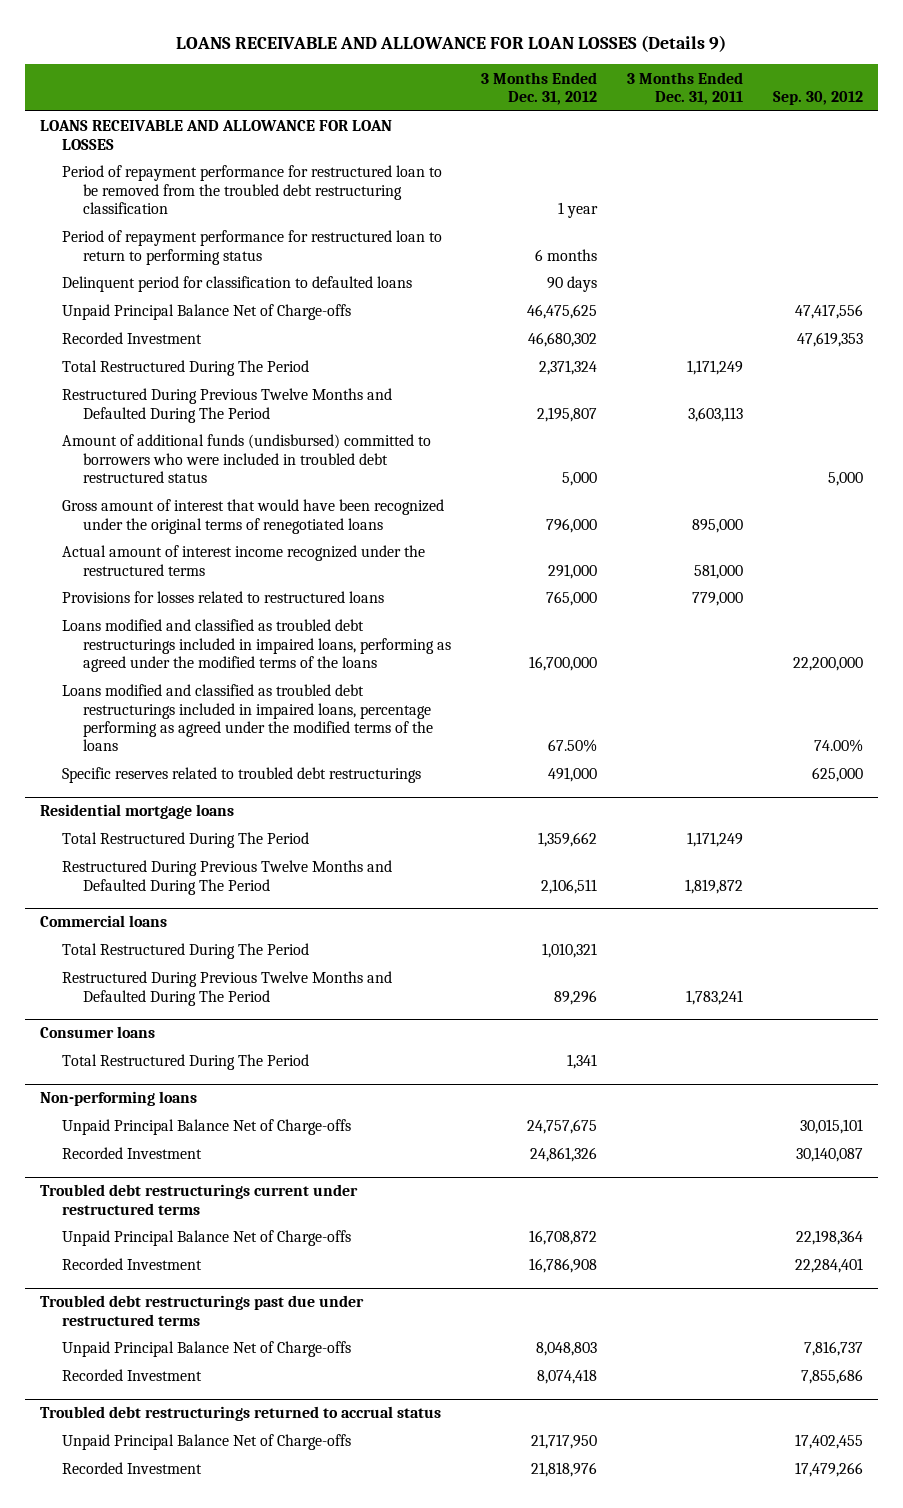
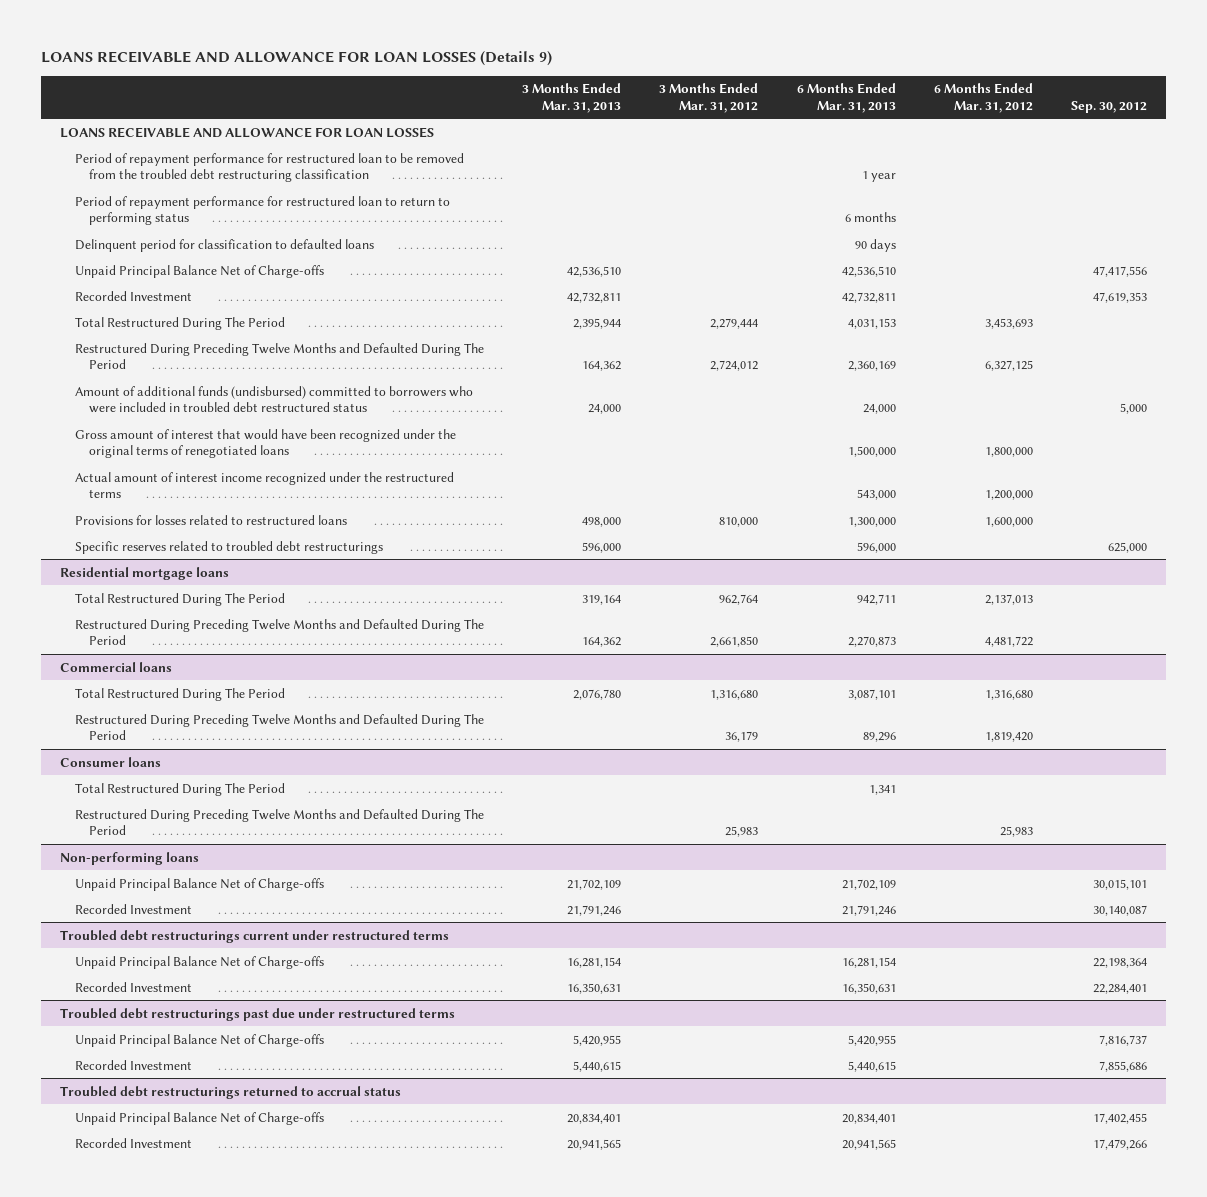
[480,71,597,105] 3 Months Ended Dec. 31, 2012 -> none
[626,71,743,105] 3 Months Ended Dec. 31, 2011 -> none
none -> [521,83,621,113] 3 Months Ended Mar. 31, 2013
none -> [659,83,759,113] 3 Months Ended Mar. 31, 2012
none -> [796,83,896,113] 6 Months Ended Mar. 31, 2013
none -> [933,83,1033,113] 6 Months Ended Mar. 31, 2012
[61,388,392,423] Restructured During Previous Twelve Months and Defaulted During The Period -> [74,342,484,370] Restructured During Preceding Twelve Months and Defaulted During The Period
[61,619,452,672] Loans modified and classified as troubled debt restructurings included in impaired loans, performing as agreed under the modified terms of the loans -> none
[61,684,434,751] Loans modified and classified as troubled debt restructurings included in impaired loans, percentage performing as agreed under the modified terms of the loans -> none
[61,860,392,895] Restructured During Previous Twelve Months and Defaulted During The Period -> [74,618,484,646] Restructured During Preceding Twelve Months and Defaulted During The Period
[61,971,392,1006] Restructured During Previous Twelve Months and Defaulted During The Period -> [74,713,484,741] Restructured During Preceding Twelve Months and Defaulted During The Period
none -> [74,808,484,836] Restructured During Preceding Twelve Months and Defaulted During The Period

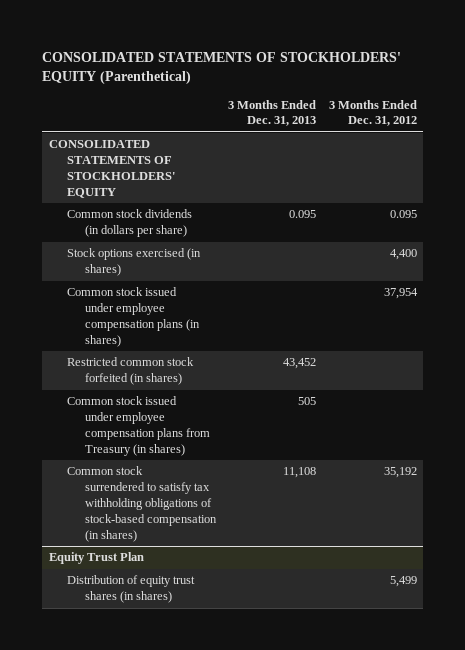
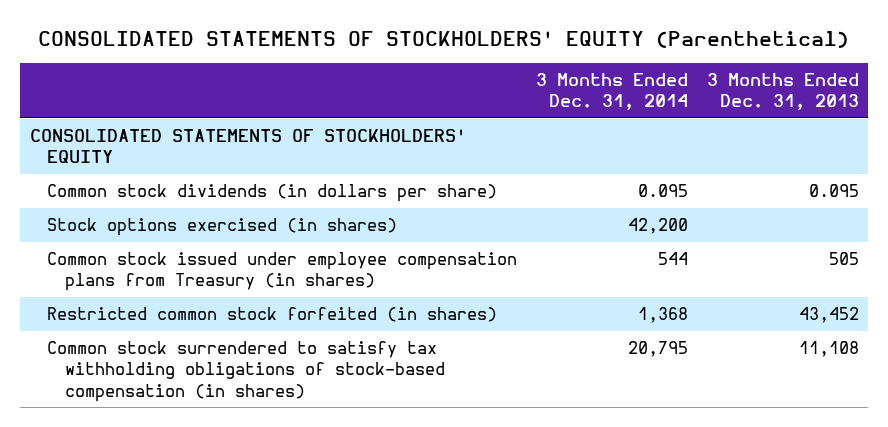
[328,99,417,127] 3 Months Ended Dec. 31, 2012 -> none
none -> [536,72,689,111] 3 Months Ended Dec. 31, 2014
[66,287,200,347] Common stock issued under employee compensation plans (in shares) -> none
[66,357,194,386] Restricted common stock forfeited (in shares) -> [47,307,498,323] Restricted common stock forfeited (in shares)
[48,552,144,565] Equity Trust Plan -> none
[66,575,195,604] Distribution of equity trust shares (in shares) -> none

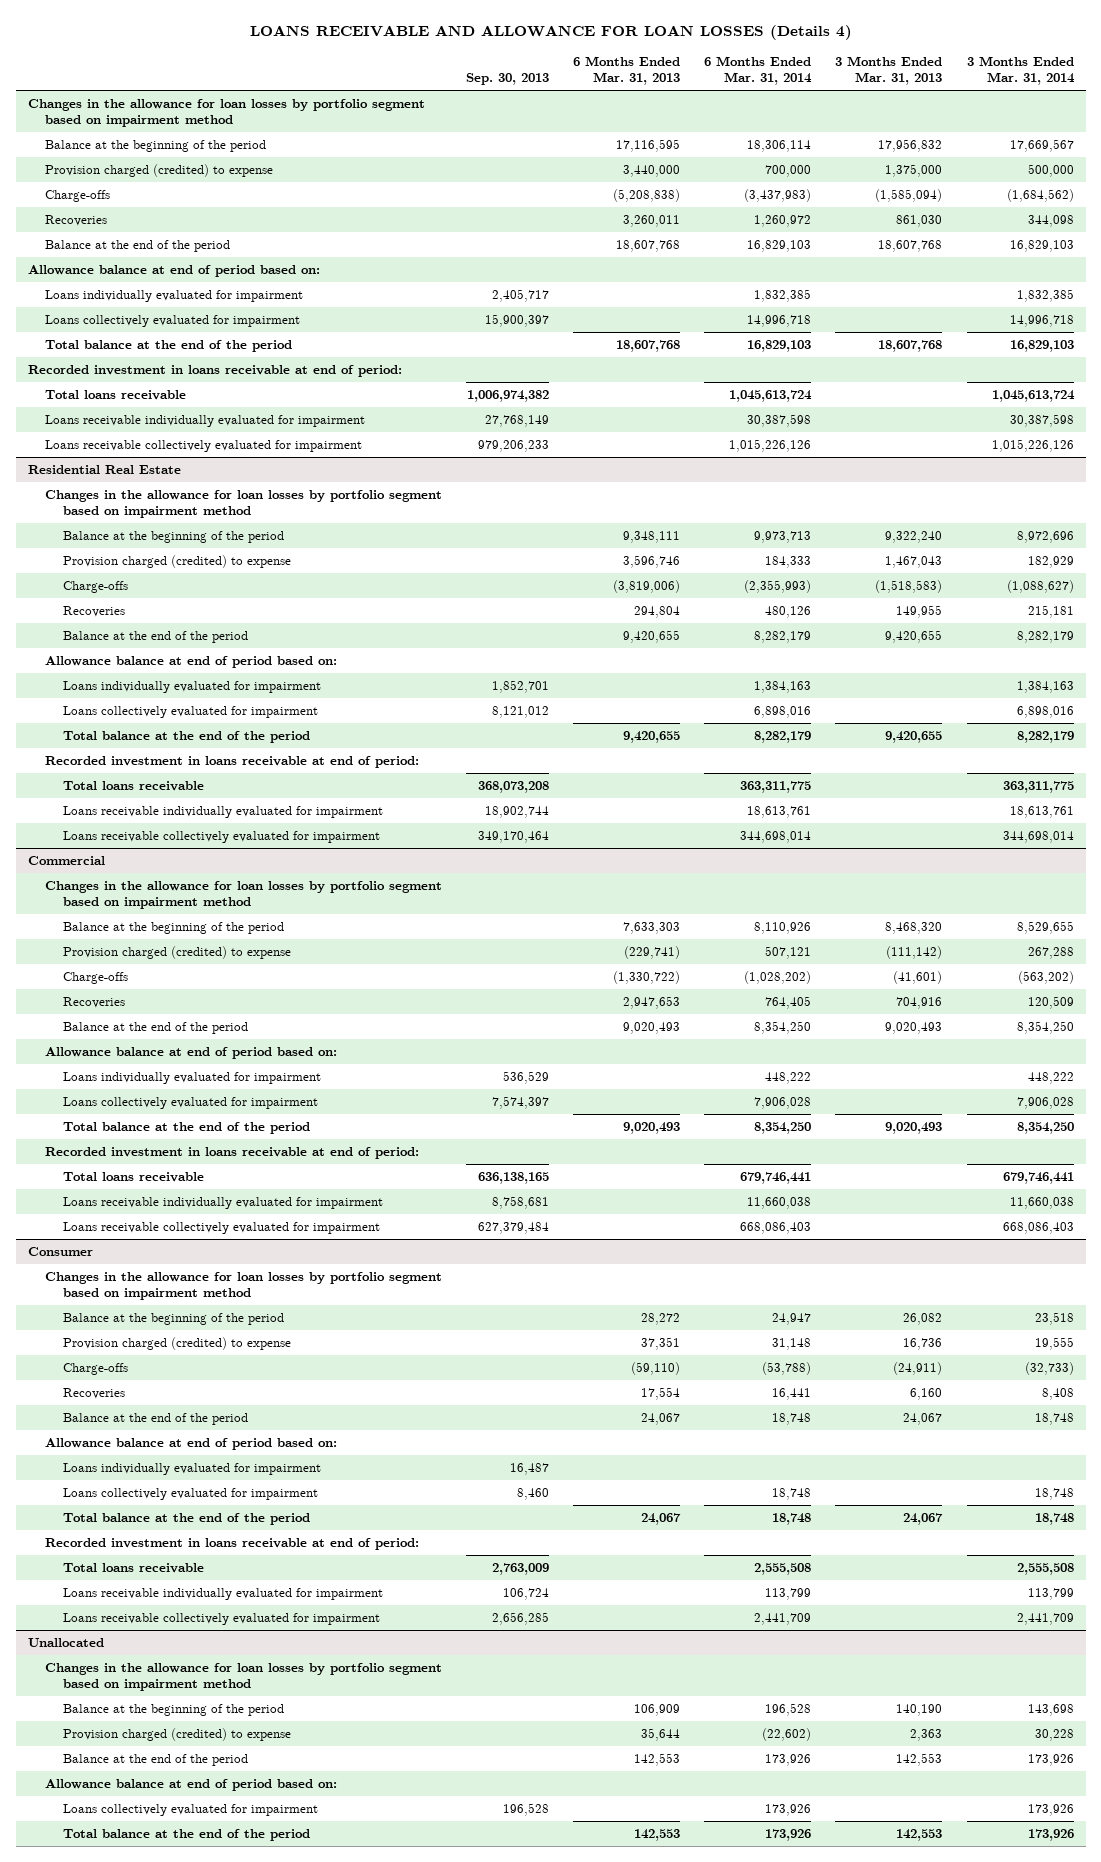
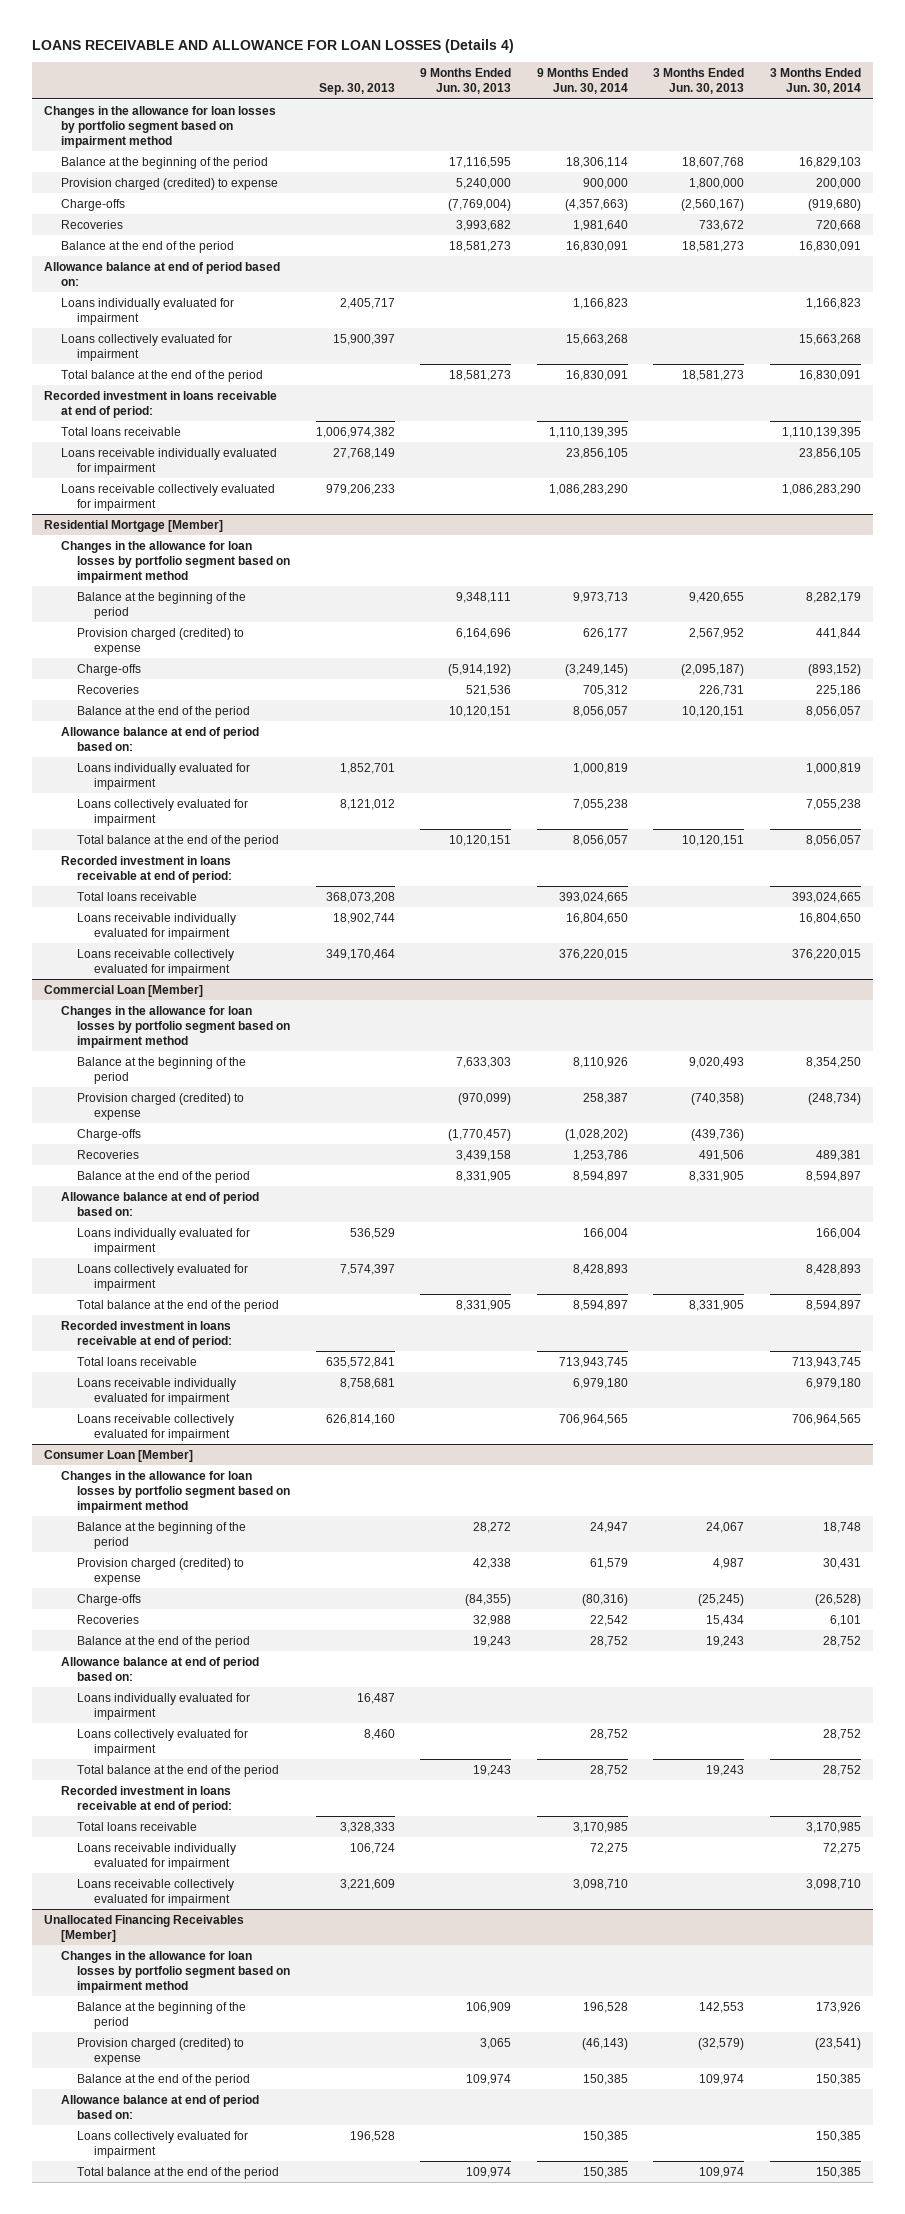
[573,56,681,86] 6 Months Ended Mar. 31, 2013 -> none
[704,56,813,86] 6 Months Ended Mar. 31, 2014 -> none
[835,56,943,86] 3 Months Ended Mar. 31, 2013 -> none
[966,56,1075,86] 3 Months Ended Mar. 31, 2014 -> none
none -> [420,68,512,95] 9 Months Ended Jun. 30, 2013
none -> [536,68,628,95] 9 Months Ended Jun. 30, 2014
none -> [653,68,745,95] 3 Months Ended Jun. 30, 2013
none -> [769,68,861,95] 3 Months Ended Jun. 30, 2014
[27,465,181,475] Residential Real Estate -> [44,519,224,532] Residential Mortgage [Member]
[27,856,105,866] Commercial -> [44,984,204,997] Commercial Loan [Member]
[478,1172,550,1185] 636,138,165 -> [325,1356,395,1368] 635,572,841
[478,1222,550,1235] 627,379,484 -> [325,1413,395,1425] 626,814,160
[27,1247,93,1257] Consumer -> [44,1449,194,1462] Consumer Loan [Member]
[492,1563,550,1576] 2,763,009 -> [339,1821,395,1833] 3,328,333
[492,1612,550,1626] 2,656,285 -> [339,1878,395,1890] 3,221,609
[27,1638,104,1648] Unallocated -> [44,1914,245,1942] Unallocated Financing Receivables [Member]

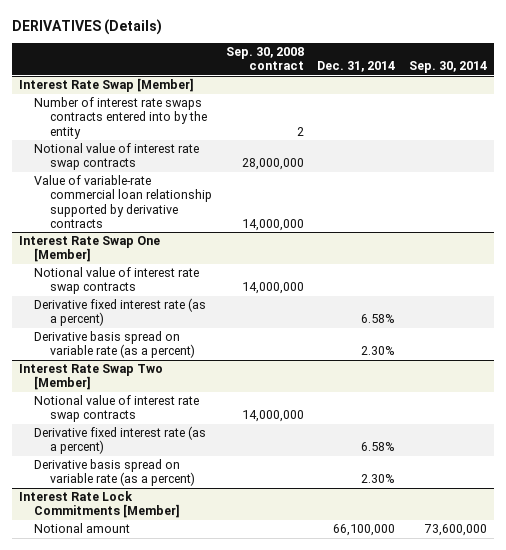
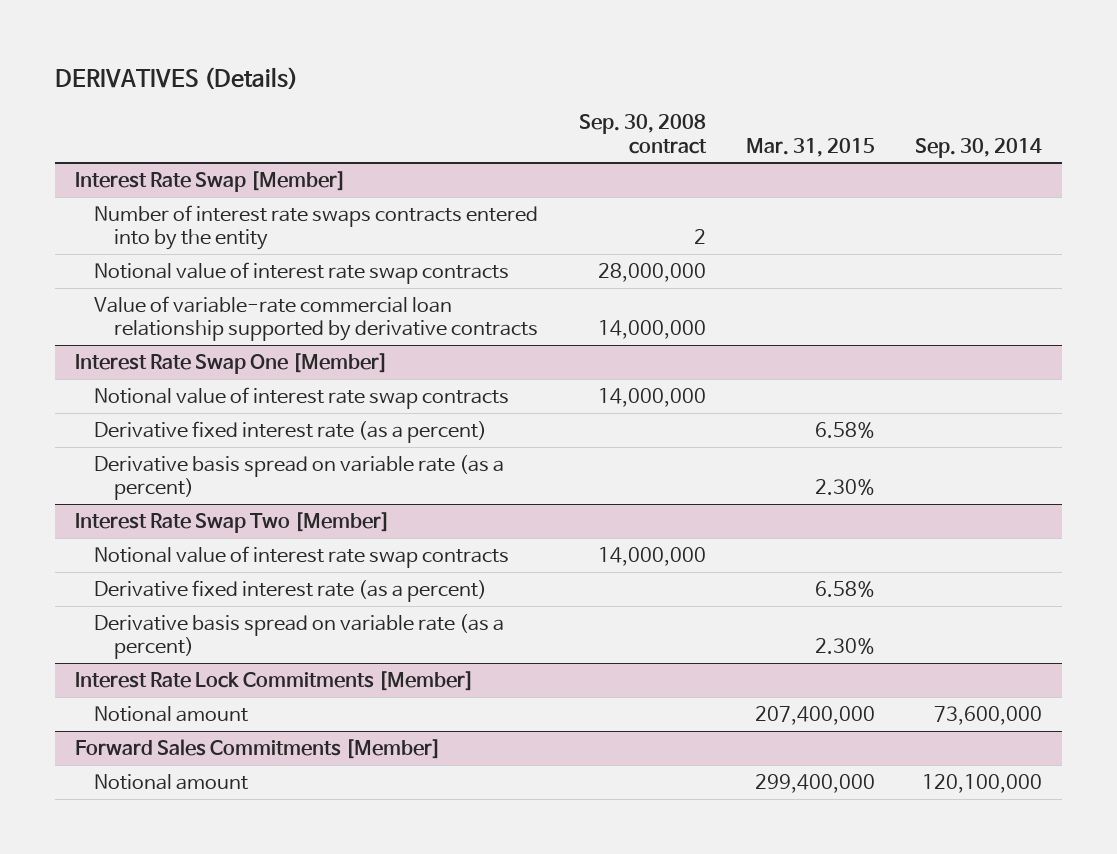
[317,61,396,73] Dec. 31, 2014 -> none
none -> [745,137,875,157] Mar. 31, 2015
none -> [75,738,442,759] Forward Sales Commitments [Member]
none -> [94,773,249,790] Notional amount

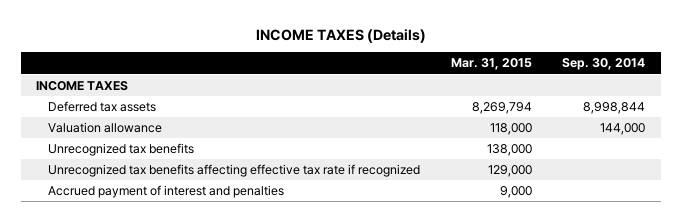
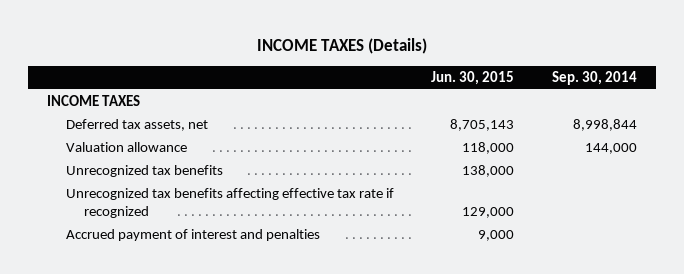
[450,58,532,71] Mar. 31, 2015 -> none
none -> [431,71,515,86] Jun. 30, 2015
[47,101,156,113] Deferred tax assets -> [65,119,208,132] Deferred tax assets, net

